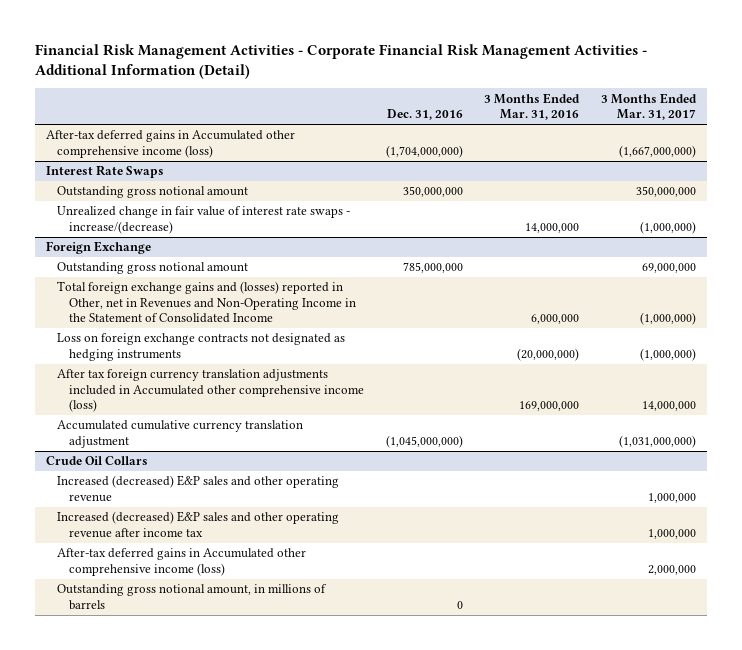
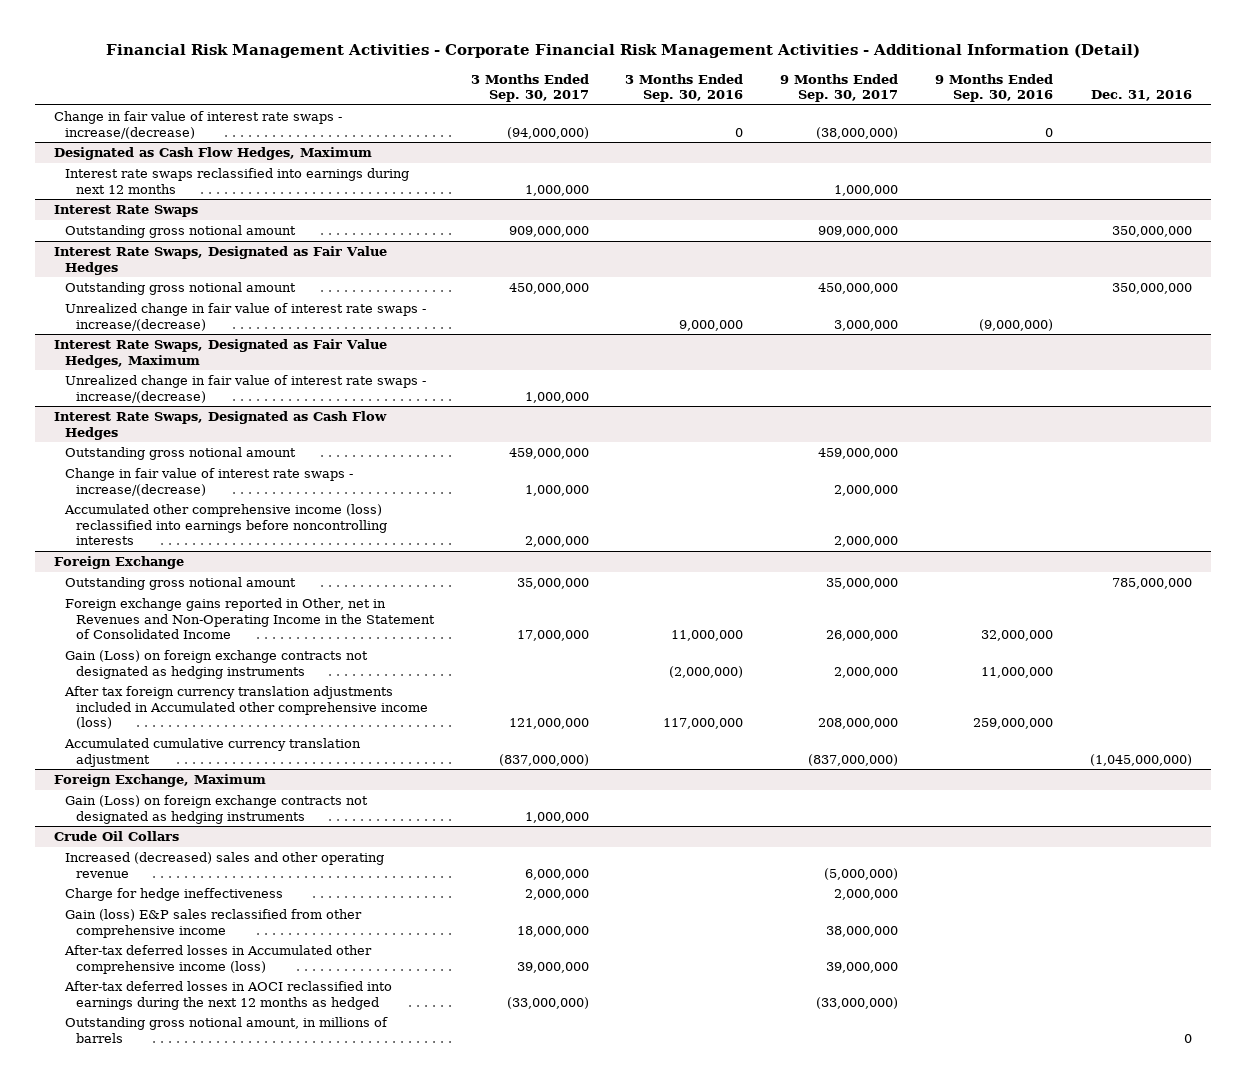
[484,92,581,121] 3 Months Ended Mar. 31, 2016 -> none
[601,92,698,121] 3 Months Ended Mar. 31, 2017 -> none
none -> [470,73,589,103] 3 Months Ended Sep. 30, 2017
none -> [625,73,744,103] 3 Months Ended Sep. 30, 2016
none -> [780,73,899,103] 9 Months Ended Sep. 30, 2017
none -> [935,73,1054,103] 9 Months Ended Sep. 30, 2016
[45,130,295,158] After-tax deferred gains in Accumulated other comprehensive income (loss) -> none
none -> [53,111,342,139] Change in fair value of interest rate swaps - increase/(decrease)
none -> [53,147,372,161] Designated as Cash Flow Hedges, Maximum
none -> [64,168,409,194] Interest rate swaps reclassified into earnings during next 12 months
[57,206,351,234] Unrealized change in fair value of interest rate swaps - increase/(decrease) -> none
none -> [53,246,387,275] Interest Rate Swaps, Designated as Fair Value Hedges
none -> [64,282,296,296] Outstanding gross notional amount
none -> [64,303,426,331] Unrealized change in fair value of interest rate swaps - increase/(decrease)
none -> [53,339,387,368] Interest Rate Swaps, Designated as Fair Value Hedges, Maximum
none -> [64,375,426,403] Unrealized change in fair value of interest rate swaps - increase/(decrease)
none -> [53,411,387,440] Interest Rate Swaps, Designated as Cash Flow Hedges
none -> [64,447,296,461] Outstanding gross notional amount
none -> [64,468,353,496] Change in fair value of interest rate swaps - increase/(decrease)
none -> [63,504,387,545] Accumulated other comprehensive income (loss) reclassified into earnings before noncontrolling interests
[57,281,356,323] Total foreign exchange gains and (losses) reported in Other, net in Revenues and Non-Operating Income in the Statement of Consolidated Income -> [64,598,435,639] Foreign exchange gains reported in Other, net in Revenues and Non-Operating Income in the Statement of Consolidated Income
[57,333,346,361] Loss on foreign exchange contracts not designated as hedging instruments -> [64,650,368,679] Gain (Loss) on foreign exchange contracts not designated as hedging instruments
none -> [53,774,266,788] Foreign Exchange, Maximum
none -> [64,795,368,824] Gain (Loss) on foreign exchange contracts not designated as hedging instruments
[57,511,340,538] Increased (decreased) E&P sales and other operating revenue after income tax -> none
[57,475,340,502] Increased (decreased) E&P sales and other operating revenue -> [64,852,384,878] Increased (decreased) sales and other operating revenue
none -> [64,888,283,902] Charge for hedge ineffectiveness
none -> [64,909,362,938] Gain (loss) E&P sales reclassified from other comprehensive income
[57,548,307,576] After-tax deferred gains in Accumulated other comprehensive income (loss) -> [63,945,372,974] After-tax deferred losses in Accumulated other comprehensive income (loss)
none -> [63,981,392,1010] After-tax deferred losses in AOCI reclassified into earnings during the next 12 months as hedged

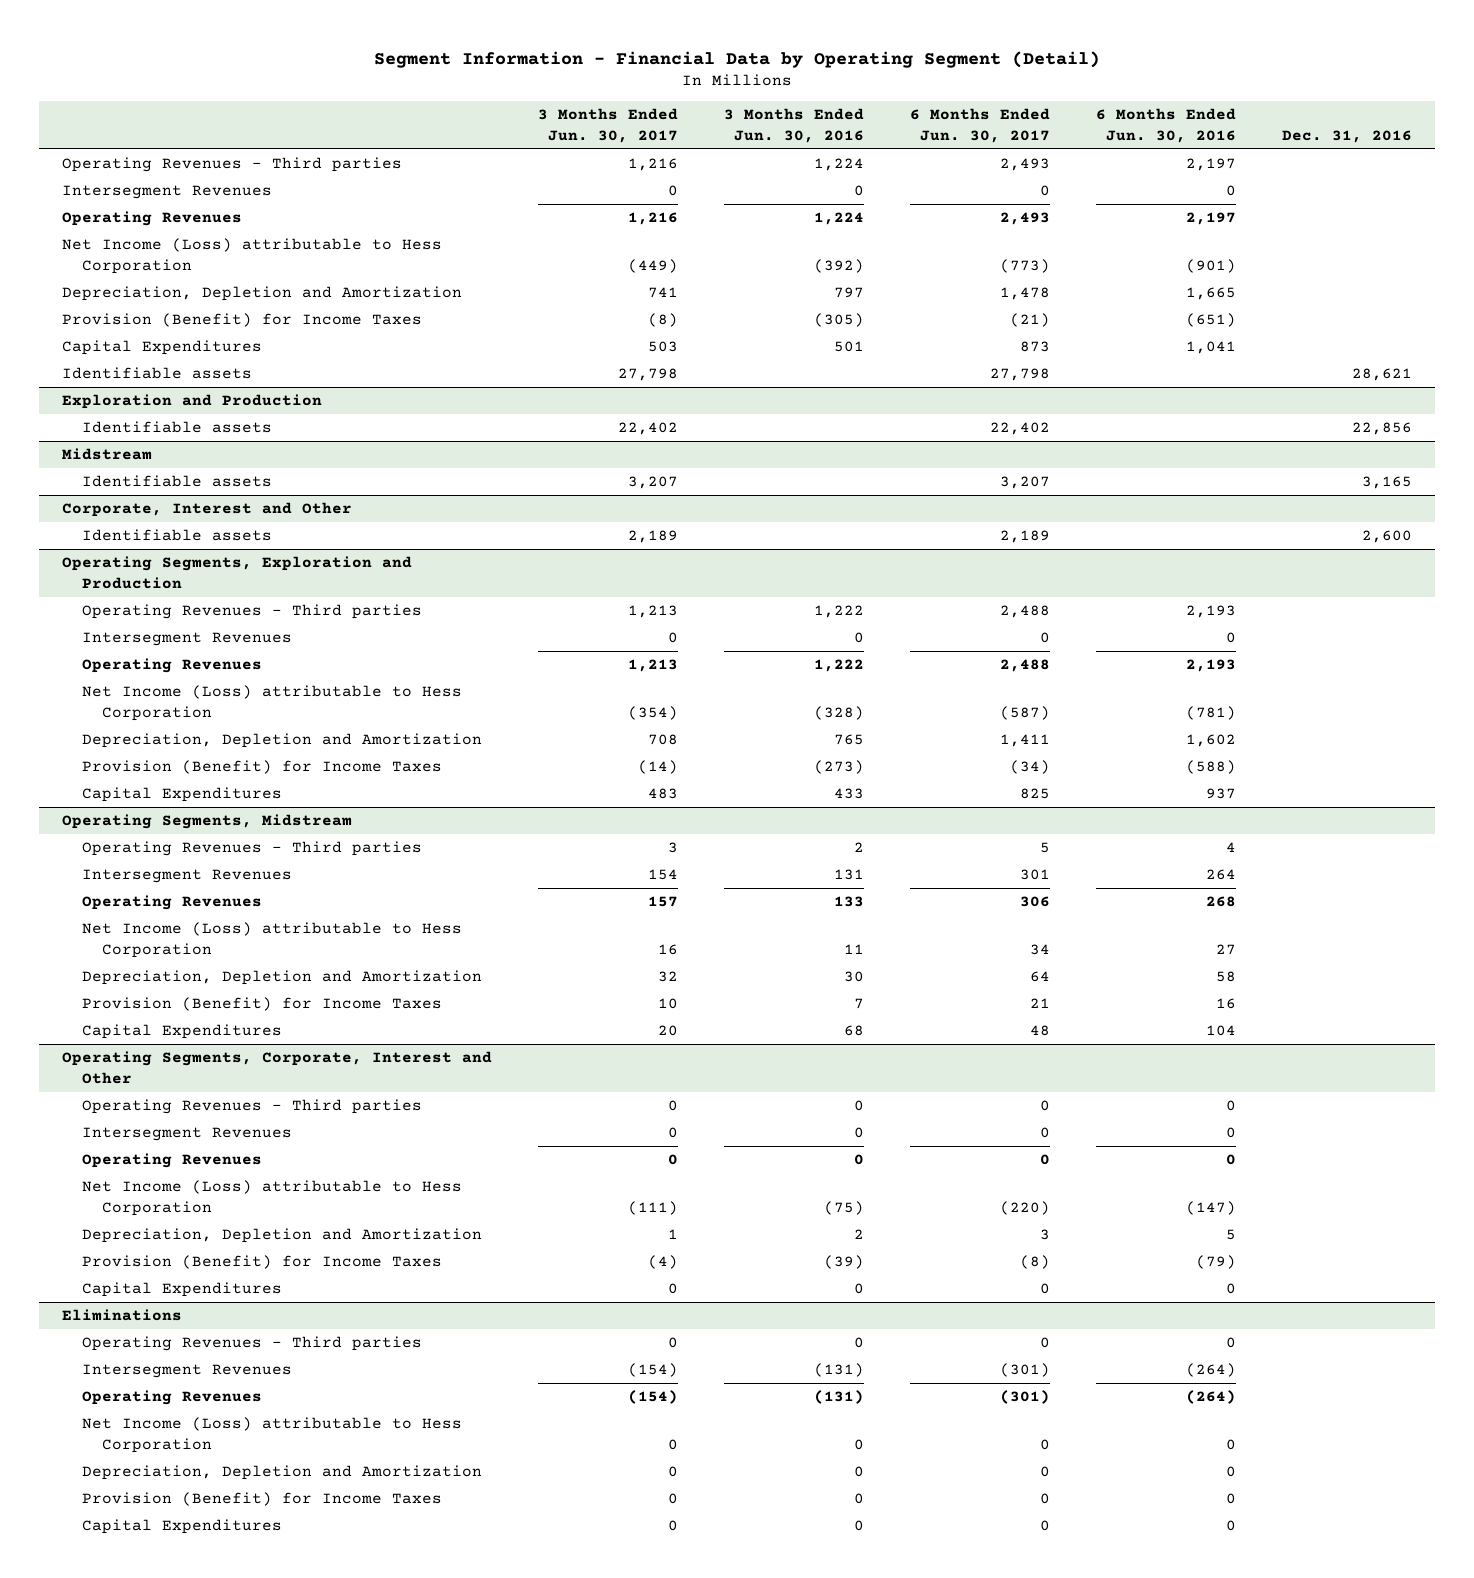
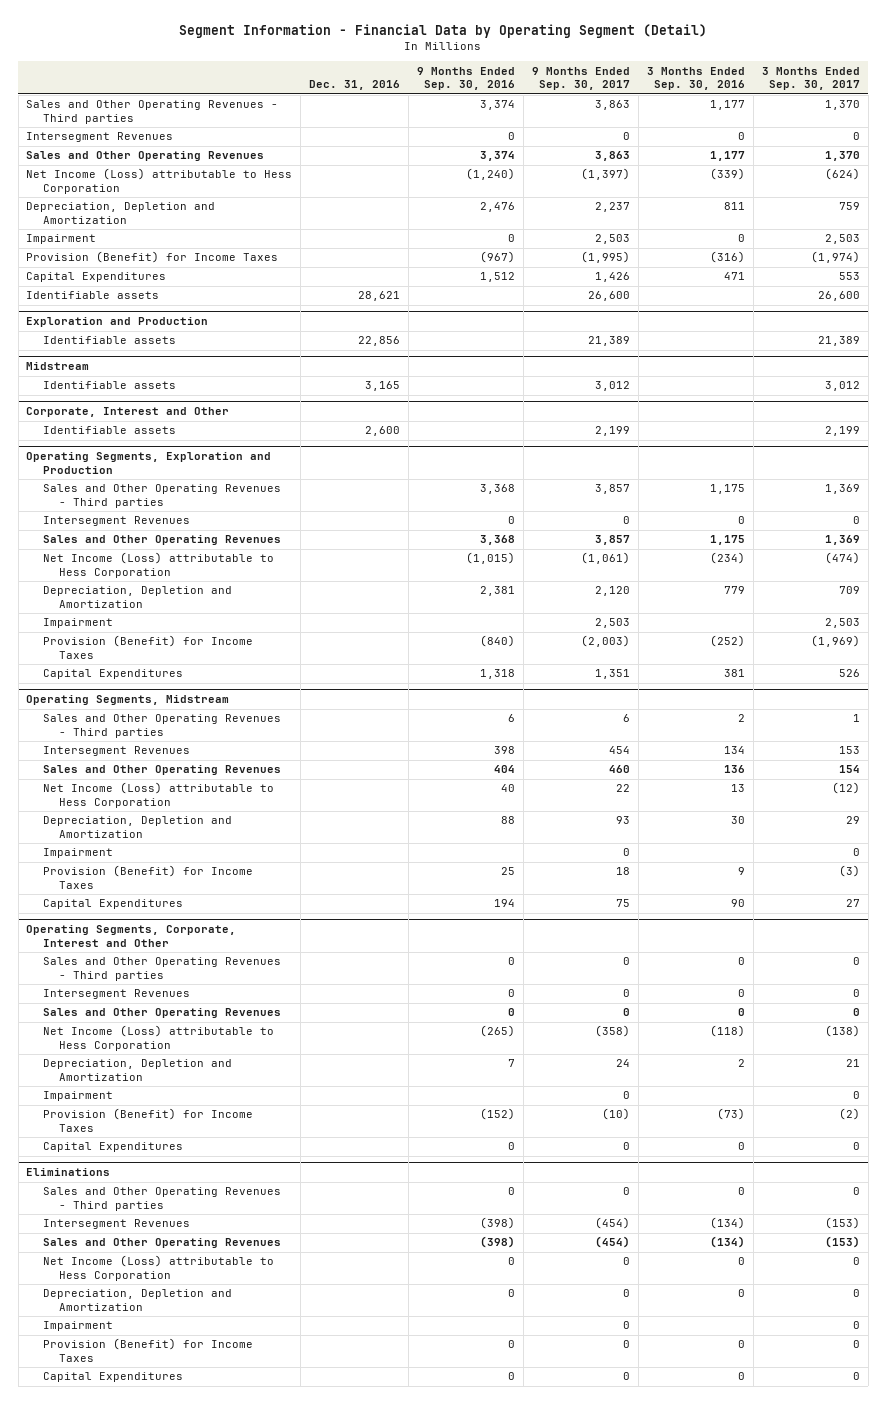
[537,108,678,143] 3 Months Ended Jun. 30, 2017 -> none
[723,108,864,143] 3 Months Ended Jun. 30, 2016 -> none
[909,108,1050,143] 6 Months Ended Jun. 30, 2017 -> none
[1095,108,1236,143] 6 Months Ended Jun. 30, 2016 -> none
none -> [417,66,516,91] 9 Months Ended Sep. 30, 2016
none -> [532,66,631,91] 9 Months Ended Sep. 30, 2017
none -> [646,66,745,91] 3 Months Ended Sep. 30, 2016
none -> [761,66,860,91] 3 Months Ended Sep. 30, 2017
[61,157,402,173] Operating Revenues - Third parties -> [26,100,279,125] Sales and Other Operating Revenues - Third parties
[61,211,242,227] Operating Revenues -> [26,151,265,162] Sales and Other Operating Revenues
none -> [26,234,97,245] Impairment
[81,604,422,620] Operating Revenues - Third parties -> [42,484,281,509] Sales and Other Operating Revenues - Third parties
[81,658,262,674] Operating Revenues -> [42,535,281,546] Sales and Other Operating Revenues
none -> [42,618,113,629] Impairment
[81,841,422,857] Operating Revenues - Third parties -> [42,714,281,739] Sales and Other Operating Revenues - Third parties
[81,895,262,911] Operating Revenues -> [42,765,281,776] Sales and Other Operating Revenues
none -> [42,848,113,859] Impairment
[81,1099,422,1115] Operating Revenues - Third parties -> [42,957,281,982] Sales and Other Operating Revenues - Third parties
[81,1153,262,1169] Operating Revenues -> [42,1008,281,1019] Sales and Other Operating Revenues
none -> [42,1091,113,1102] Impairment
[81,1336,422,1352] Operating Revenues - Third parties -> [42,1187,281,1212] Sales and Other Operating Revenues - Third parties
[81,1390,262,1406] Operating Revenues -> [42,1238,281,1249] Sales and Other Operating Revenues
none -> [42,1321,113,1332] Impairment

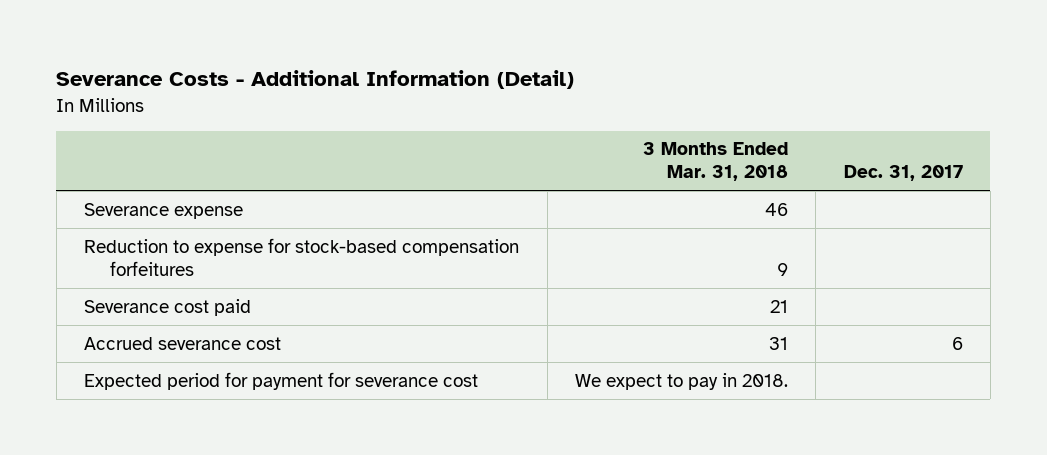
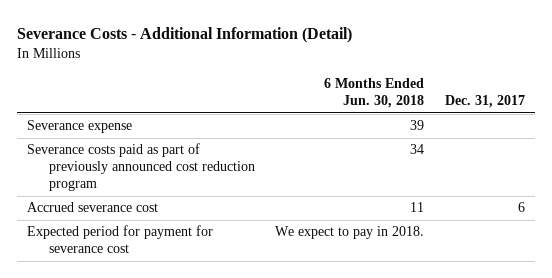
[642,142,788,182] 3 Months Ended Mar. 31, 2018 -> none
none -> [324,78,425,109] 6 Months Ended Jun. 30, 2018
[84,237,520,276] Reduction to expense for stock-based compensation forfeitures -> none
[84,298,252,316] Severance cost paid -> [27,143,255,192] Severance costs paid as part of previously announced cost reduction program

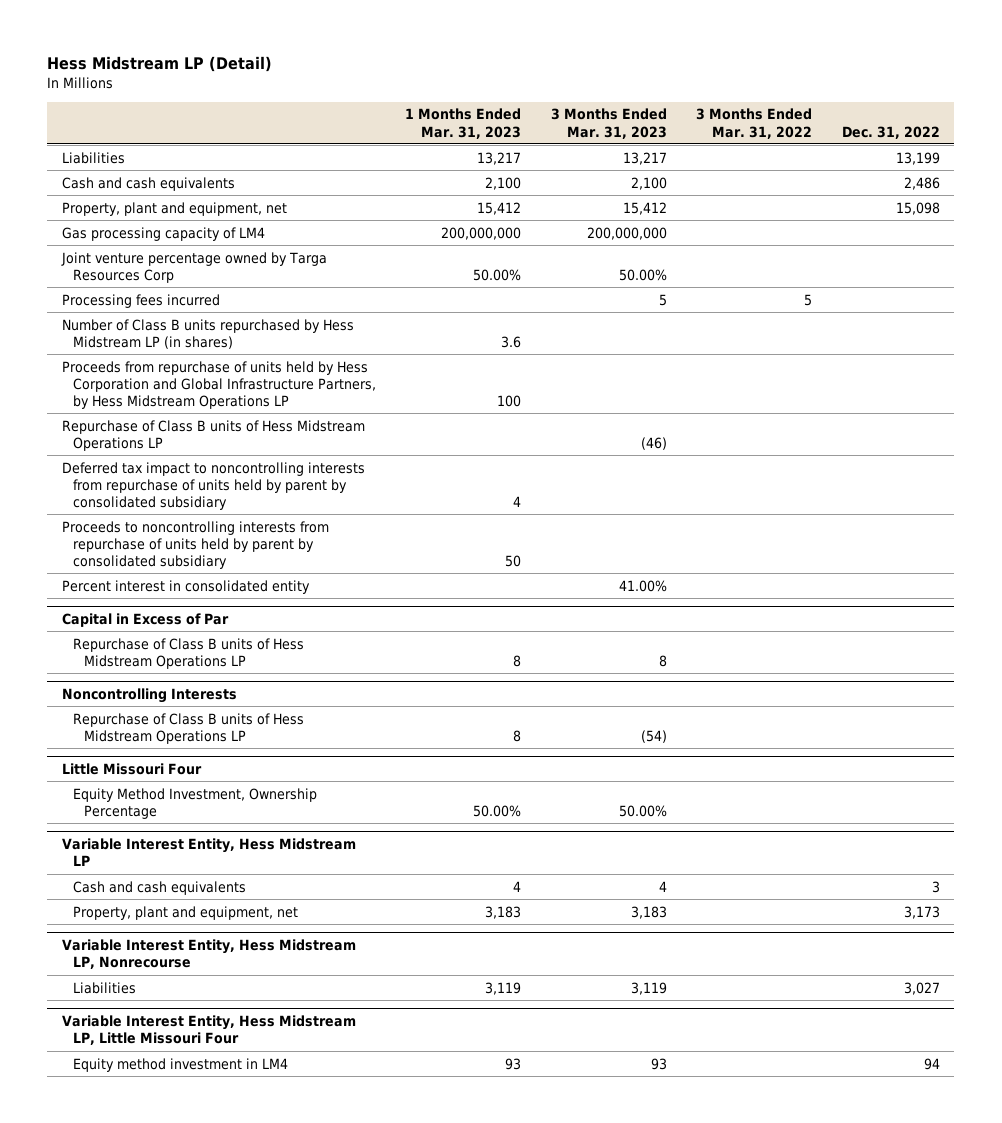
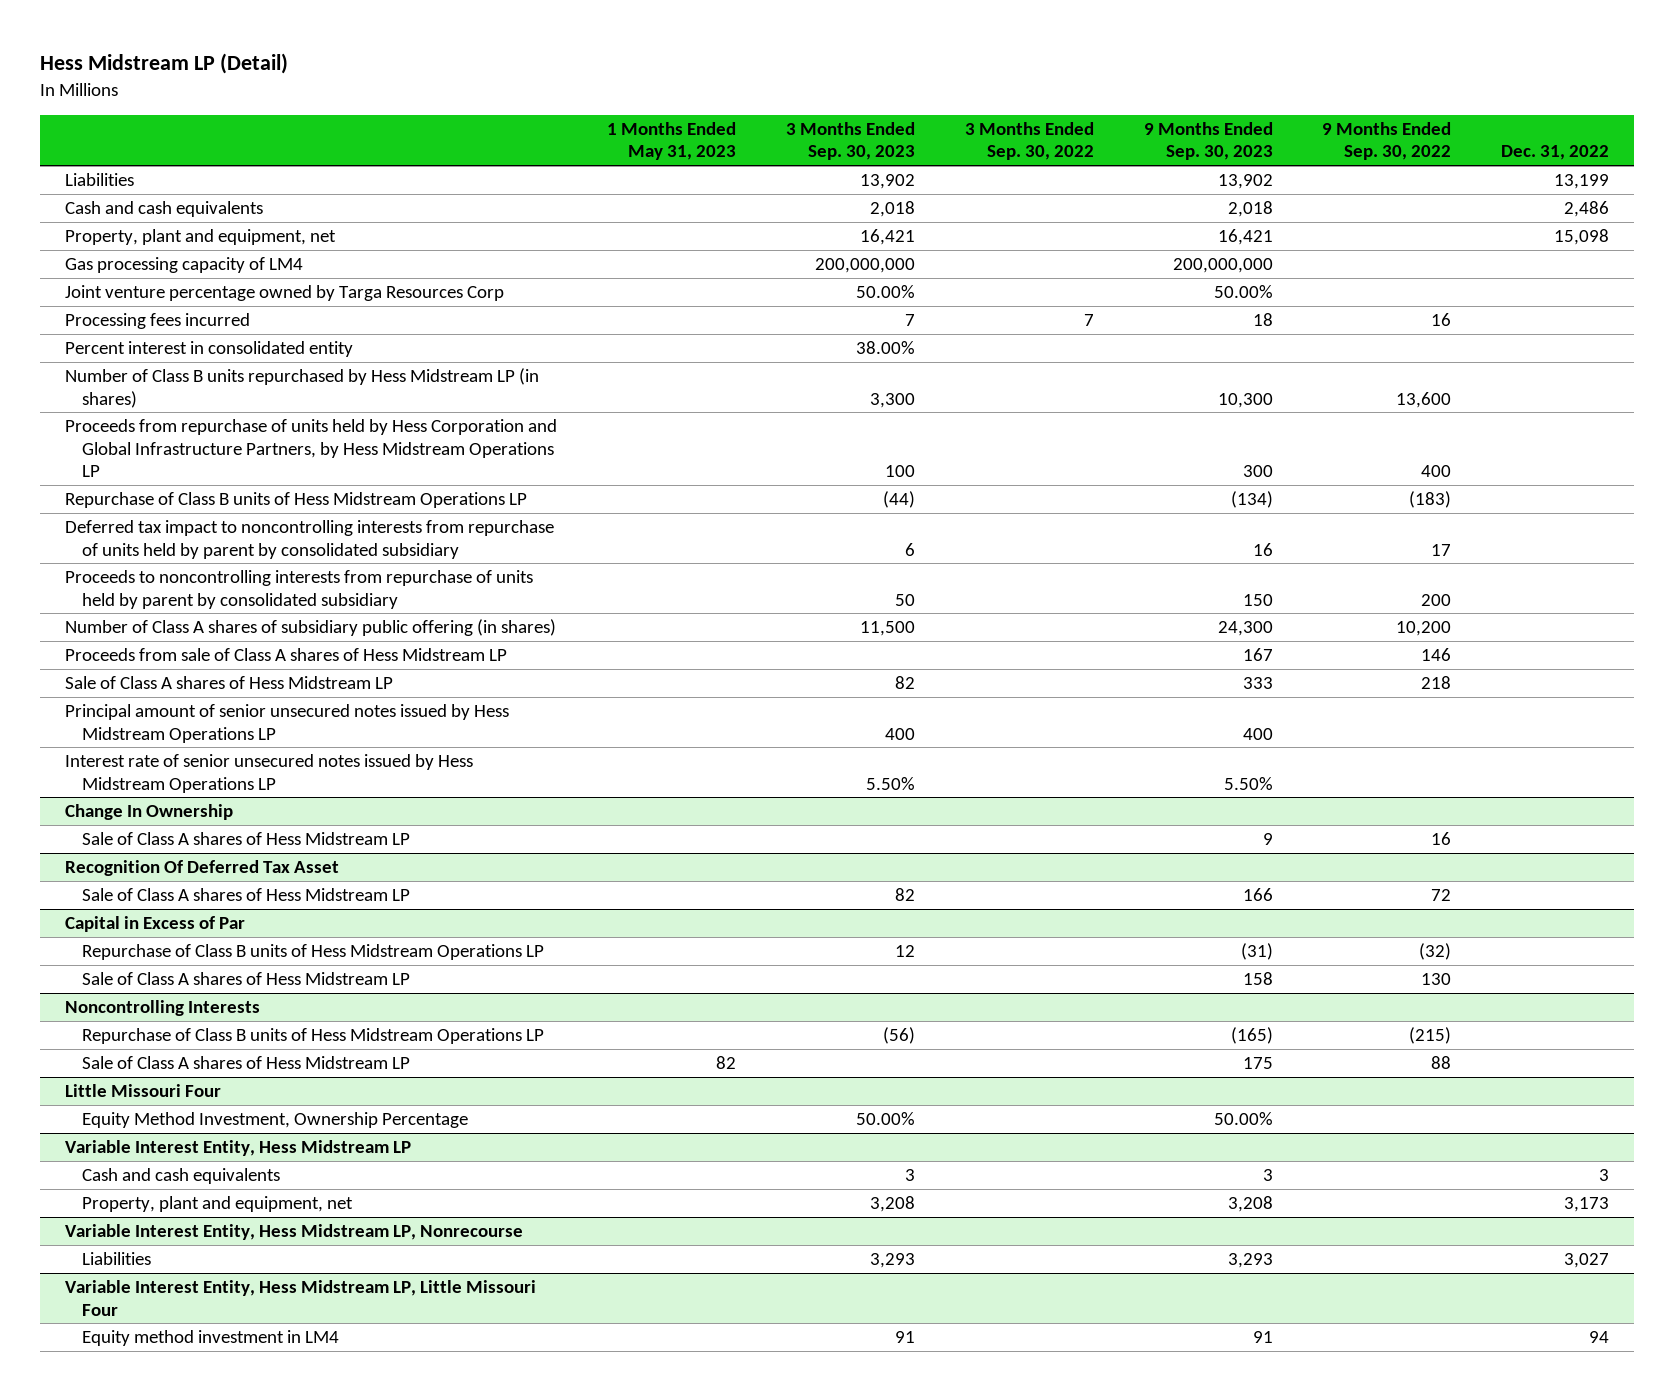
[405,108,522,139] 1 Months Ended Mar. 31, 2023 -> none
[550,108,667,139] 3 Months Ended Mar. 31, 2023 -> none
[696,108,813,139] 3 Months Ended Mar. 31, 2022 -> none
none -> [606,121,736,161] 1 Months Ended May 31, 2023
none -> [785,121,915,161] 3 Months Ended Sep. 30, 2023
none -> [964,121,1094,161] 3 Months Ended Sep. 30, 2022
none -> [1143,121,1273,161] 9 Months Ended Sep. 30, 2023
none -> [1322,121,1452,161] 9 Months Ended Sep. 30, 2022
[61,579,310,594] Percent interest in consolidated entity -> [65,341,354,358] Percent interest in consolidated entity
none -> [65,619,557,637] Number of Class A shares of subsidiary public offering (in shares)
none -> [65,648,508,662] Proceeds from sale of Class A shares of Hess Midstream LP
none -> [65,676,394,690] Sale of Class A shares of Hess Midstream LP
none -> [65,704,510,743] Principal amount of senior unsecured notes issued by Hess Midstream Operations LP
none -> [65,754,474,793] Interest rate of senior unsecured notes issued by Hess Midstream Operations LP
none -> [65,804,234,821] Change In Ownership
none -> [81,832,410,846] Sale of Class A shares of Hess Midstream LP
none -> [65,860,340,877] Recognition Of Deferred Tax Asset
none -> [81,888,410,902] Sale of Class A shares of Hess Midstream LP
none -> [81,972,410,986] Sale of Class A shares of Hess Midstream LP
none -> [81,1056,410,1070] Sale of Class A shares of Hess Midstream LP

